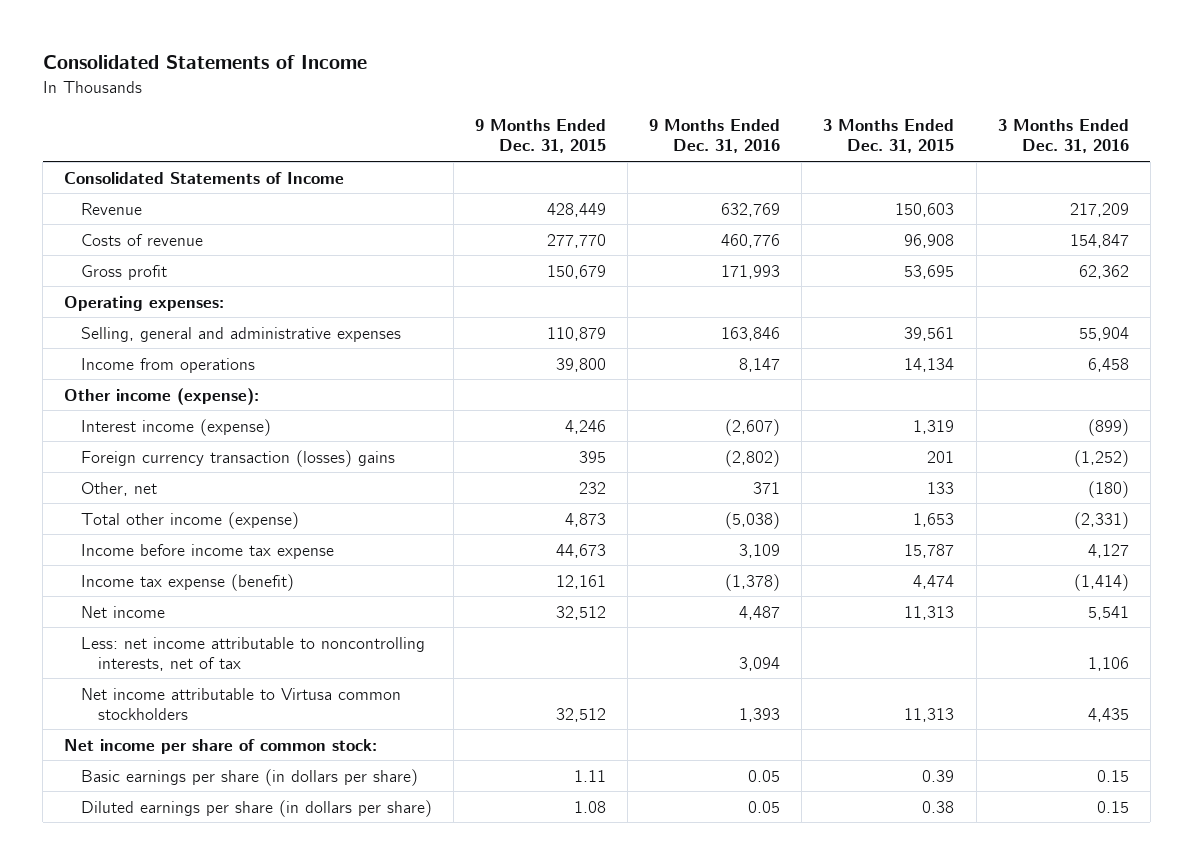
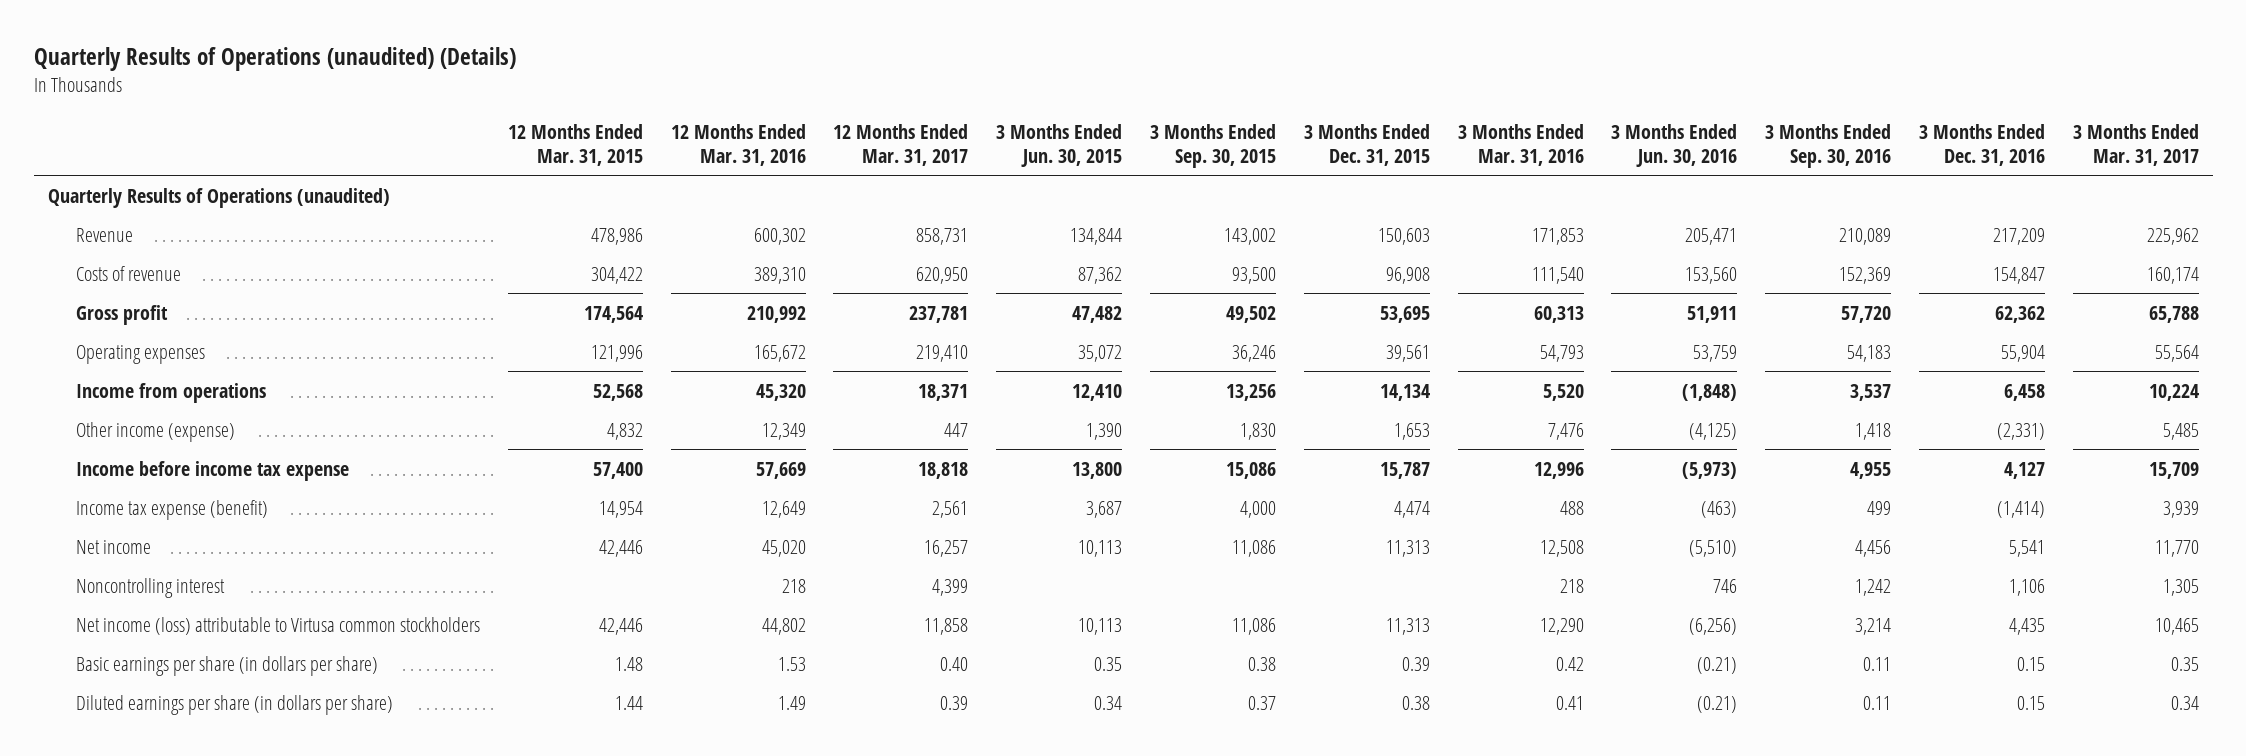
[42,55,367,70] Consolidated Statements of Income -> [33,46,516,71] Quarterly Results of Operations (unaudited) (Details)
[475,119,607,154] 9 Months Ended Dec. 31, 2015 -> none
[649,119,781,154] 9 Months Ended Dec. 31, 2016 -> none
none -> [507,123,643,167] 12 Months Ended Mar. 31, 2015
none -> [670,123,806,167] 12 Months Ended Mar. 31, 2016
none -> [833,123,969,167] 12 Months Ended Mar. 31, 2017
none -> [996,123,1123,168] 3 Months Ended Jun. 30, 2015
none -> [1150,123,1277,169] 3 Months Ended Sep. 30, 2015
none -> [1457,123,1584,167] 3 Months Ended Mar. 31, 2016
none -> [1611,123,1738,168] 3 Months Ended Jun. 30, 2016
none -> [1765,123,1892,169] 3 Months Ended Sep. 30, 2016
none -> [2072,123,2199,167] 3 Months Ended Mar. 31, 2017
[64,171,345,184] Consolidated Statements of Income -> none
none -> [47,187,390,208] Quarterly Results of Operations (unaudited)
[64,295,225,311] Operating expenses: -> none
[81,326,402,342] Selling, general and administrative expenses -> [76,344,206,364] Operating expenses
[64,387,260,405] Other income (expense): -> none
[81,418,272,436] Interest income (expense) -> none
[81,449,396,467] Foreign currency transaction (losses) gains -> none
[81,481,158,496] Other, net -> none
[81,511,300,529] Total other income (expense) -> [76,421,236,442] Other income (expense)
[64,738,378,754] Net income per share of common stock: -> none
[81,636,426,671] Less: net income attributable to noncontrolling interests, net of tax -> [76,577,226,598] Noncontrolling interest
[81,687,402,720] Net income attributable to Virtusa common stockholders -> [76,616,481,635] Net income (loss) attributable to Virtusa common stockholders

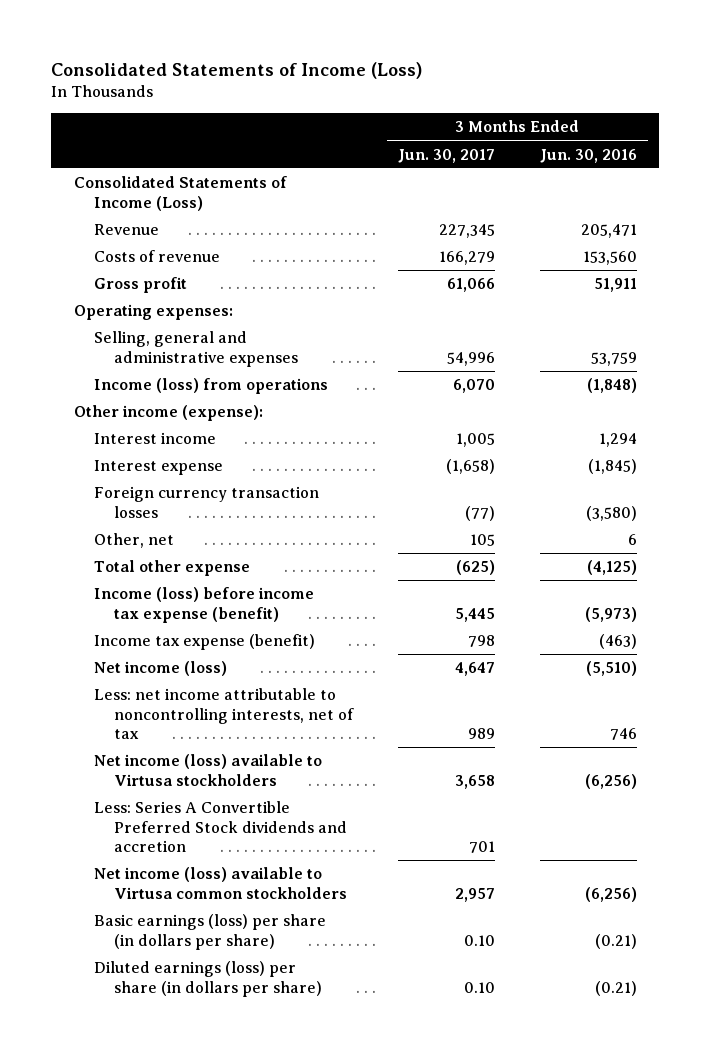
[33,46,516,71] Quarterly Results of Operations (unaudited) (Details) -> [51,61,423,79] Consolidated Statements of Income (Loss)
[507,123,643,167] 12 Months Ended Mar. 31, 2015 -> none
[670,123,806,167] 12 Months Ended Mar. 31, 2016 -> none
[833,123,969,167] 12 Months Ended Mar. 31, 2017 -> none
[996,123,1123,168] 3 Months Ended Jun. 30, 2015 -> none
[1150,123,1277,169] 3 Months Ended Sep. 30, 2015 -> none
[1303,123,1430,167] 3 Months Ended Dec. 31, 2015 -> none
[1457,123,1584,167] 3 Months Ended Mar. 31, 2016 -> none
[1765,123,1892,169] 3 Months Ended Sep. 30, 2016 -> none
[1919,123,2046,167] 3 Months Ended Dec. 31, 2016 -> none
[2072,123,2199,167] 3 Months Ended Mar. 31, 2017 -> none
none -> [397,148,495,163] Jun. 30, 2017
[47,187,390,208] Quarterly Results of Operations (unaudited) -> none
none -> [73,176,287,211] Consolidated Statements of Income (Loss)
none -> [73,304,233,321] Operating expenses:
[76,344,206,364] Operating expenses -> [94,331,299,367] Selling, general and administrative expenses
[76,382,267,403] Income from operations -> [94,378,329,395] Income (loss) from operations
none -> [73,405,263,422] Other income (expense):
none -> [94,432,217,445] Interest income
none -> [94,460,224,476] Interest expense
none -> [94,486,320,518] Foreign currency transaction losses
none -> [94,533,175,549] Other, net
[76,421,236,442] Other income (expense) -> [94,560,251,577] Total other expense
[76,460,350,481] Income before income tax expense -> [94,587,315,623] Income (loss) before income tax expense (benefit)
[76,539,152,554] Net income -> [94,661,228,677] Net income (loss)
[76,577,226,598] Noncontrolling interest -> [94,688,355,740] Less: net income attributable to noncontrolling interests, net of tax
none -> [94,754,323,786] Net income (loss) available to Virtusa stockholders
none -> [94,801,348,853] Less: Series A Convertible Preferred Stock dividends and accretion
[76,616,481,635] Net income (loss) attributable to Virtusa common stockholders -> [94,867,348,899] Net income (loss) available to Virtusa common stockholders
[76,655,379,676] Basic earnings per share (in dollars per share) -> [94,914,327,950] Basic earnings (loss) per share (in dollars per share)
[76,694,394,715] Diluted earnings per share (in dollars per share) -> [94,961,323,997] Diluted earnings (loss) per share (in dollars per share)

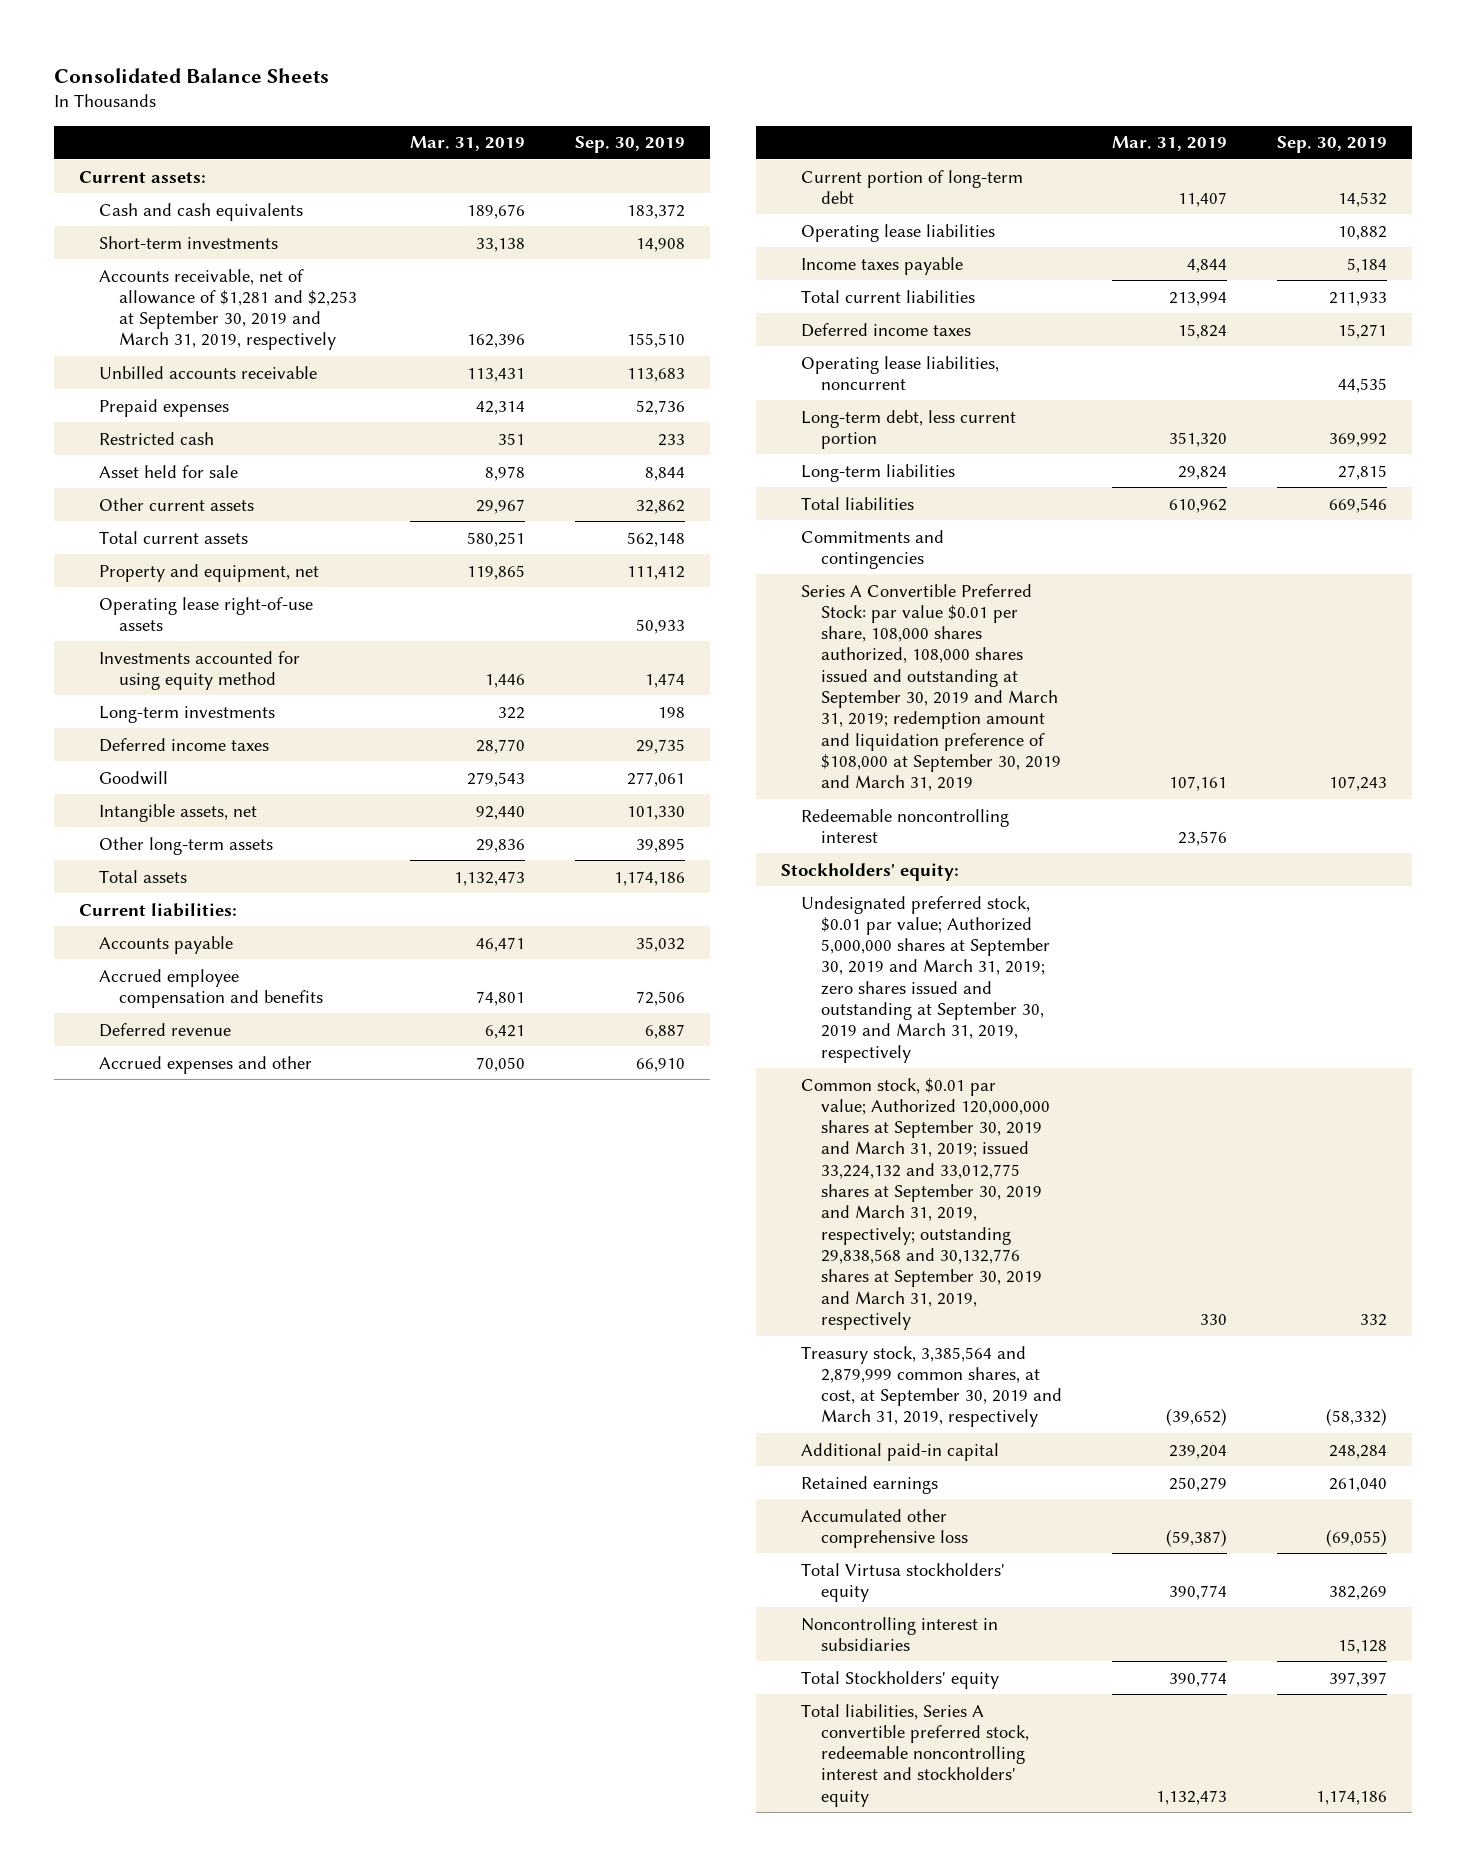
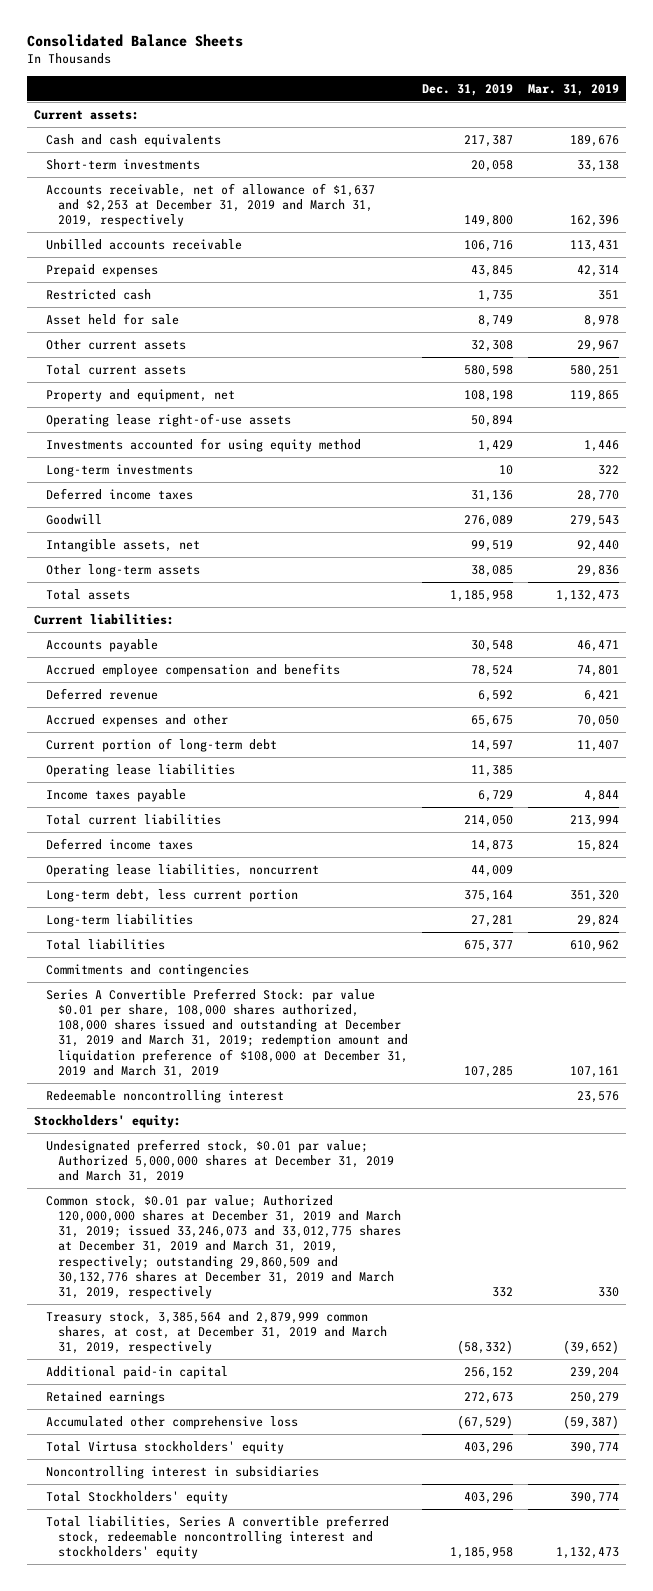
[574,136,685,154] Sep. 30, 2019 -> none
none -> [422,83,514,96] Dec. 31, 2019
[99,268,358,351] Accounts receivable, net of allowance of $1,281 and $2,253 at September 30, 2019 and March 31, 2019, respectively -> [45,182,375,228] Accounts receivable, net of allowance of $1,637 and $2,253 at December 31, 2019 and March 31, 2019, respectively
[800,583,1062,792] Series A Convertible Preferred Stock: par value $0.01 per share, 108,000 shares authorized, 108,000 shares issued and outstanding at September 30, 2019 and March 31, 2019; redemption amount and liquidation preference of $108,000 at September 30, 2019 and March 31, 2019 -> [45,987,408,1078] Series A Convertible Preferred Stock: par value $0.01 per share, 108,000 shares authorized, 108,000 shares issued and outstanding at December 31, 2019 and March 31, 2019; redemption amount and liquidation preference of $108,000 at December 31, 2019 and March 31, 2019
[800,895,1051,1063] Undesignated preferred stock, $0.01 par value; Authorized 5,000,000 shares at September 30, 2019 and March 31, 2019; zero shares issued and outstanding at September 30, 2019 and March 31, 2019, respectively -> [45,1138,394,1184] Undesignated preferred stock, $0.01 par value; Authorized 5,000,000 shares at December 31, 2019 and March 31, 2019
[800,1077,1051,1330] Common stock, $0.01 par value; Authorized 120,000,000 shares at September 30, 2019 and March 31, 2019; issued 33,224,132 and 33,012,775 shares at September 30, 2019 and March 31, 2019, respectively; outstanding 29,838,568 and 30,132,776 shares at September 30, 2019 and March 31, 2019, respectively -> [45,1194,401,1299] Common stock, $0.01 par value; Authorized 120,000,000 shares at December 31, 2019 and March 31, 2019; issued 33,246,073 and 33,012,775 shares at December 31, 2019 and March 31, 2019, respectively; outstanding 29,860,509 and 30,132,776 shares at December 31, 2019 and March 31, 2019, respectively
[800,1345,1063,1428] Treasury stock, 3,385,564 and 2,879,999 common shares, at cost, at September 30, 2019 and March 31, 2019, respectively -> [45,1310,387,1355] Treasury stock, 3,385,564 and 2,879,999 common shares, at cost, at December 31, 2019 and March 31, 2019, respectively

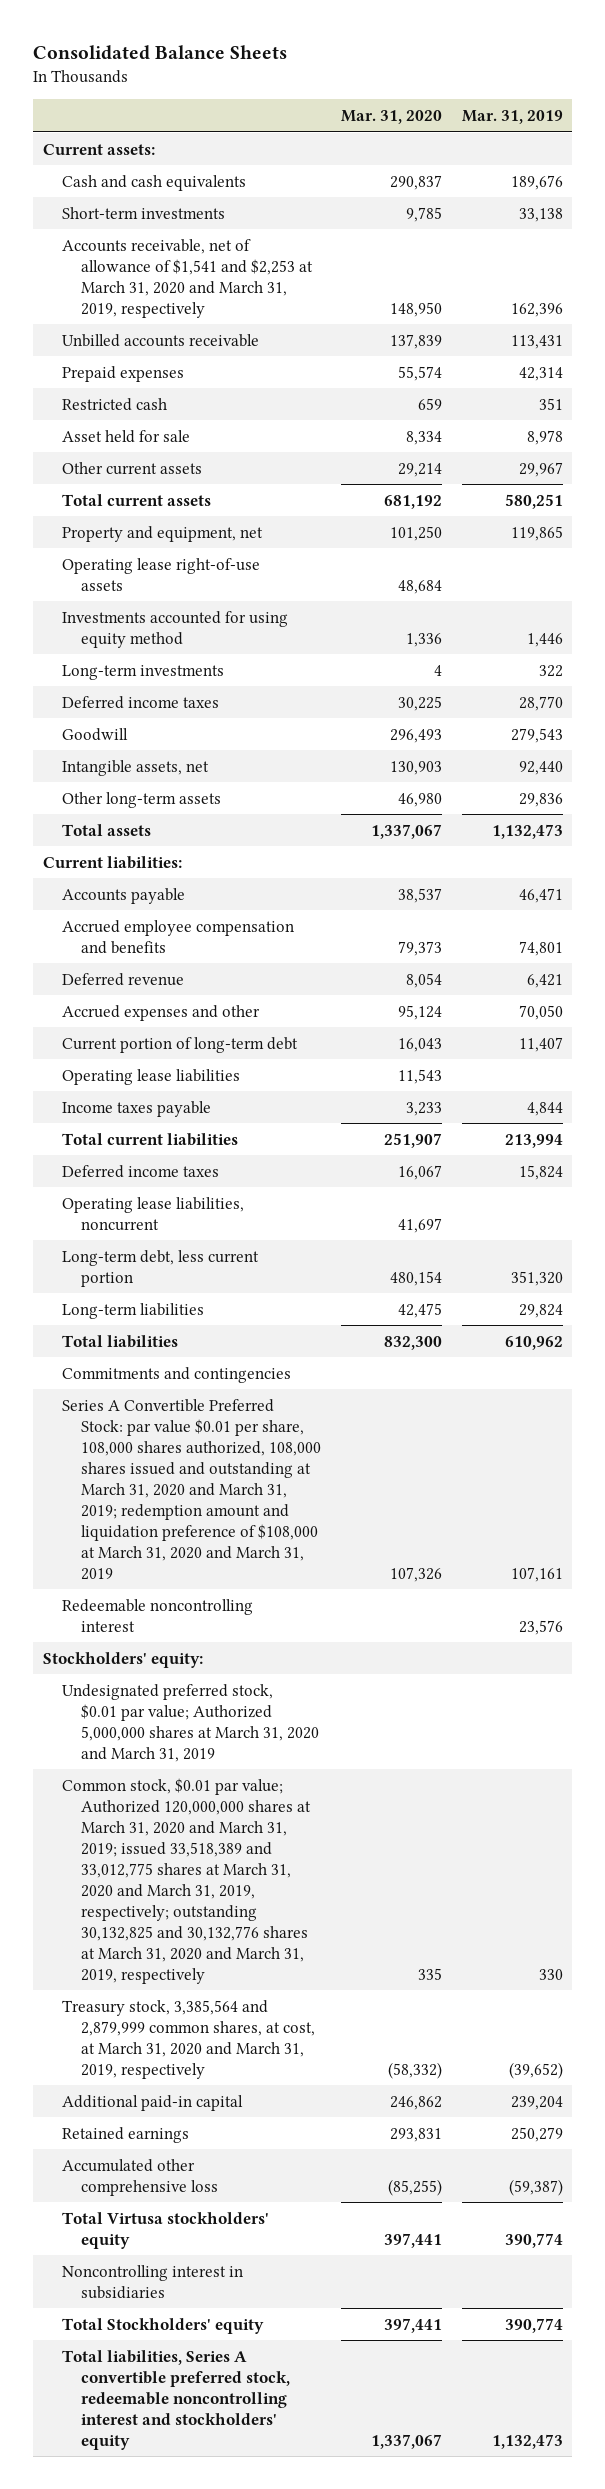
[422,83,514,96] Dec. 31, 2019 -> none
none -> [341,109,443,124] Mar. 31, 2020
[45,182,375,228] Accounts receivable, net of allowance of $1,637 and $2,253 at December 31, 2019 and March 31, 2019, respectively -> [61,238,314,318] Accounts receivable, net of allowance of $1,541 and $2,253 at March 31, 2020 and March 31, 2019, respectively
[45,987,408,1078] Series A Convertible Preferred Stock: par value $0.01 per share, 108,000 shares authorized, 108,000 shares issued and outstanding at December 31, 2019 and March 31, 2019; redemption amount and liquidation preference of $108,000 at December 31, 2019 and March 31, 2019 -> [61,1398,322,1580] Series A Convertible Preferred Stock: par value $0.01 per share, 108,000 shares authorized, 108,000 shares issued and outstanding at March 31, 2020 and March 31, 2019; redemption amount and liquidation preference of $108,000 at March 31, 2020 and March 31, 2019
[45,1138,394,1184] Undesignated preferred stock, $0.01 par value; Authorized 5,000,000 shares at December 31, 2019 and March 31, 2019 -> [61,1683,320,1762] Undesignated preferred stock, $0.01 par value; Authorized 5,000,000 shares at March 31, 2020 and March 31, 2019
[45,1194,401,1299] Common stock, $0.01 par value; Authorized 120,000,000 shares at December 31, 2019 and March 31, 2019; issued 33,246,073 and 33,012,775 shares at December 31, 2019 and March 31, 2019, respectively; outstanding 29,860,509 and 30,132,776 shares at December 31, 2019 and March 31, 2019, respectively -> [61,1777,312,1984] Common stock, $0.01 par value; Authorized 120,000,000 shares at March 31, 2020 and March 31, 2019; issued 33,518,389 and 33,012,775 shares at March 31, 2020 and March 31, 2019, respectively; outstanding 30,132,825 and 30,132,776 shares at March 31, 2020 and March 31, 2019, respectively
[45,1310,387,1355] Treasury stock, 3,385,564 and 2,879,999 common shares, at cost, at December 31, 2019 and March 31, 2019, respectively -> [61,1999,316,2079] Treasury stock, 3,385,564 and 2,879,999 common shares, at cost, at March 31, 2020 and March 31, 2019, respectively

